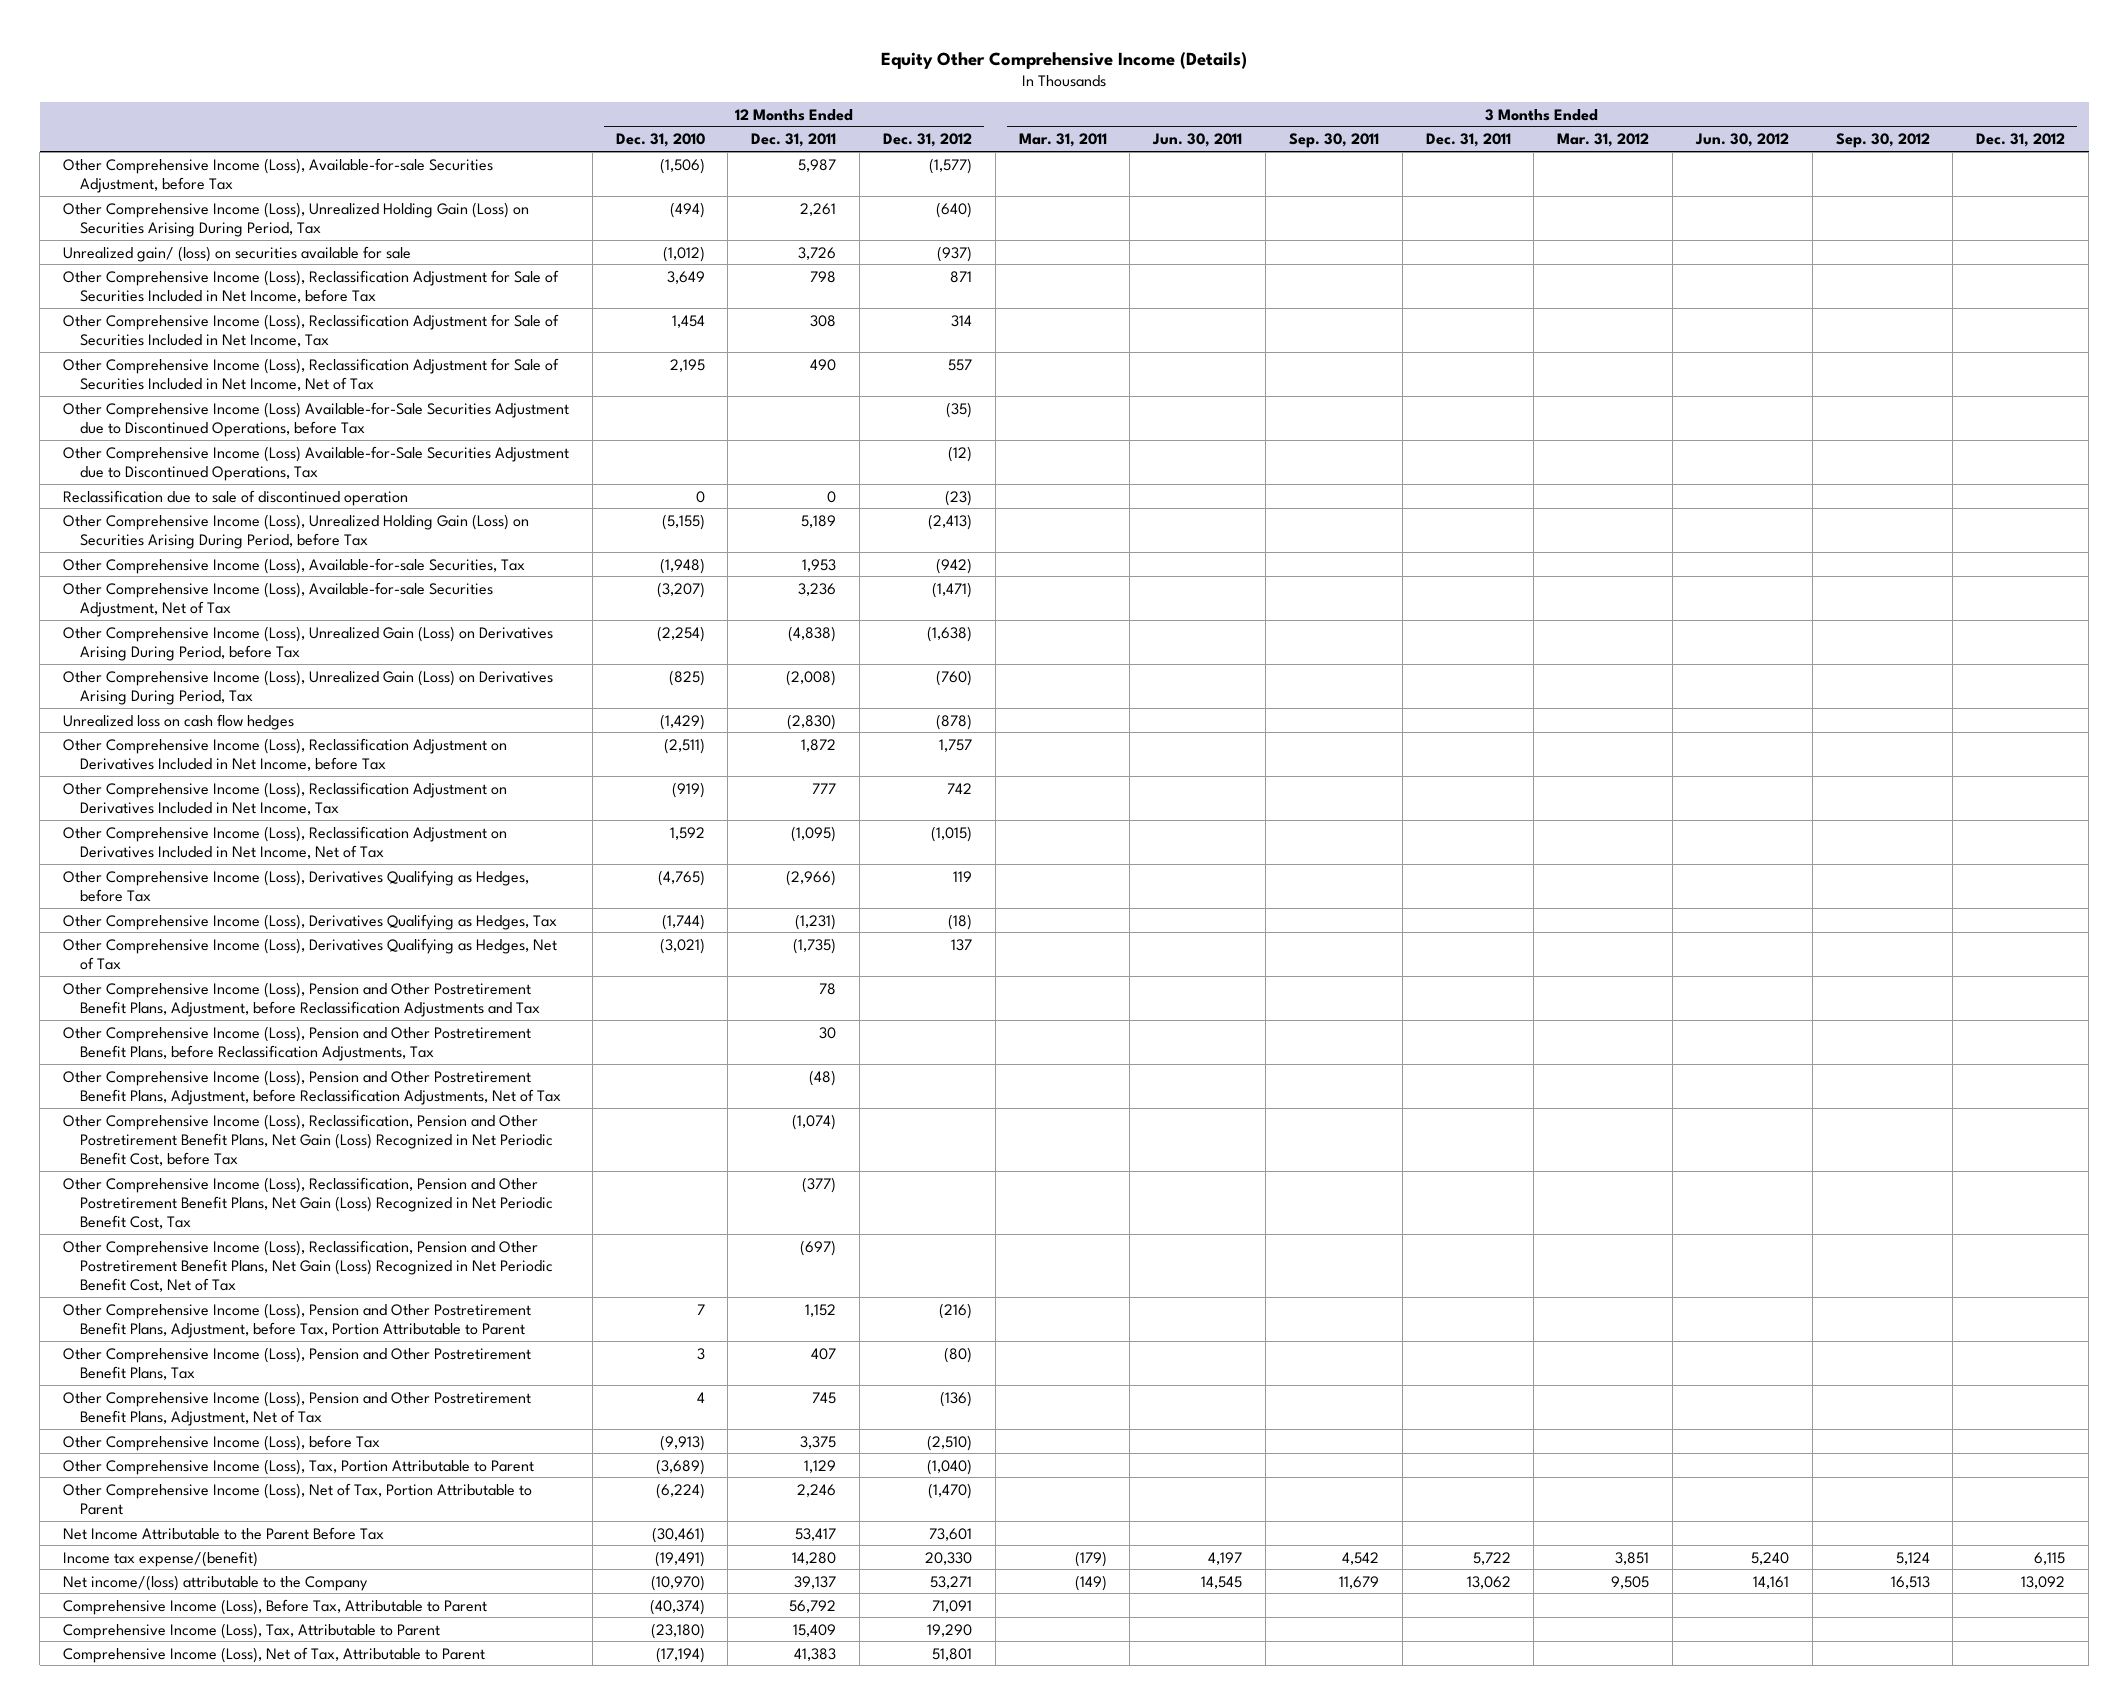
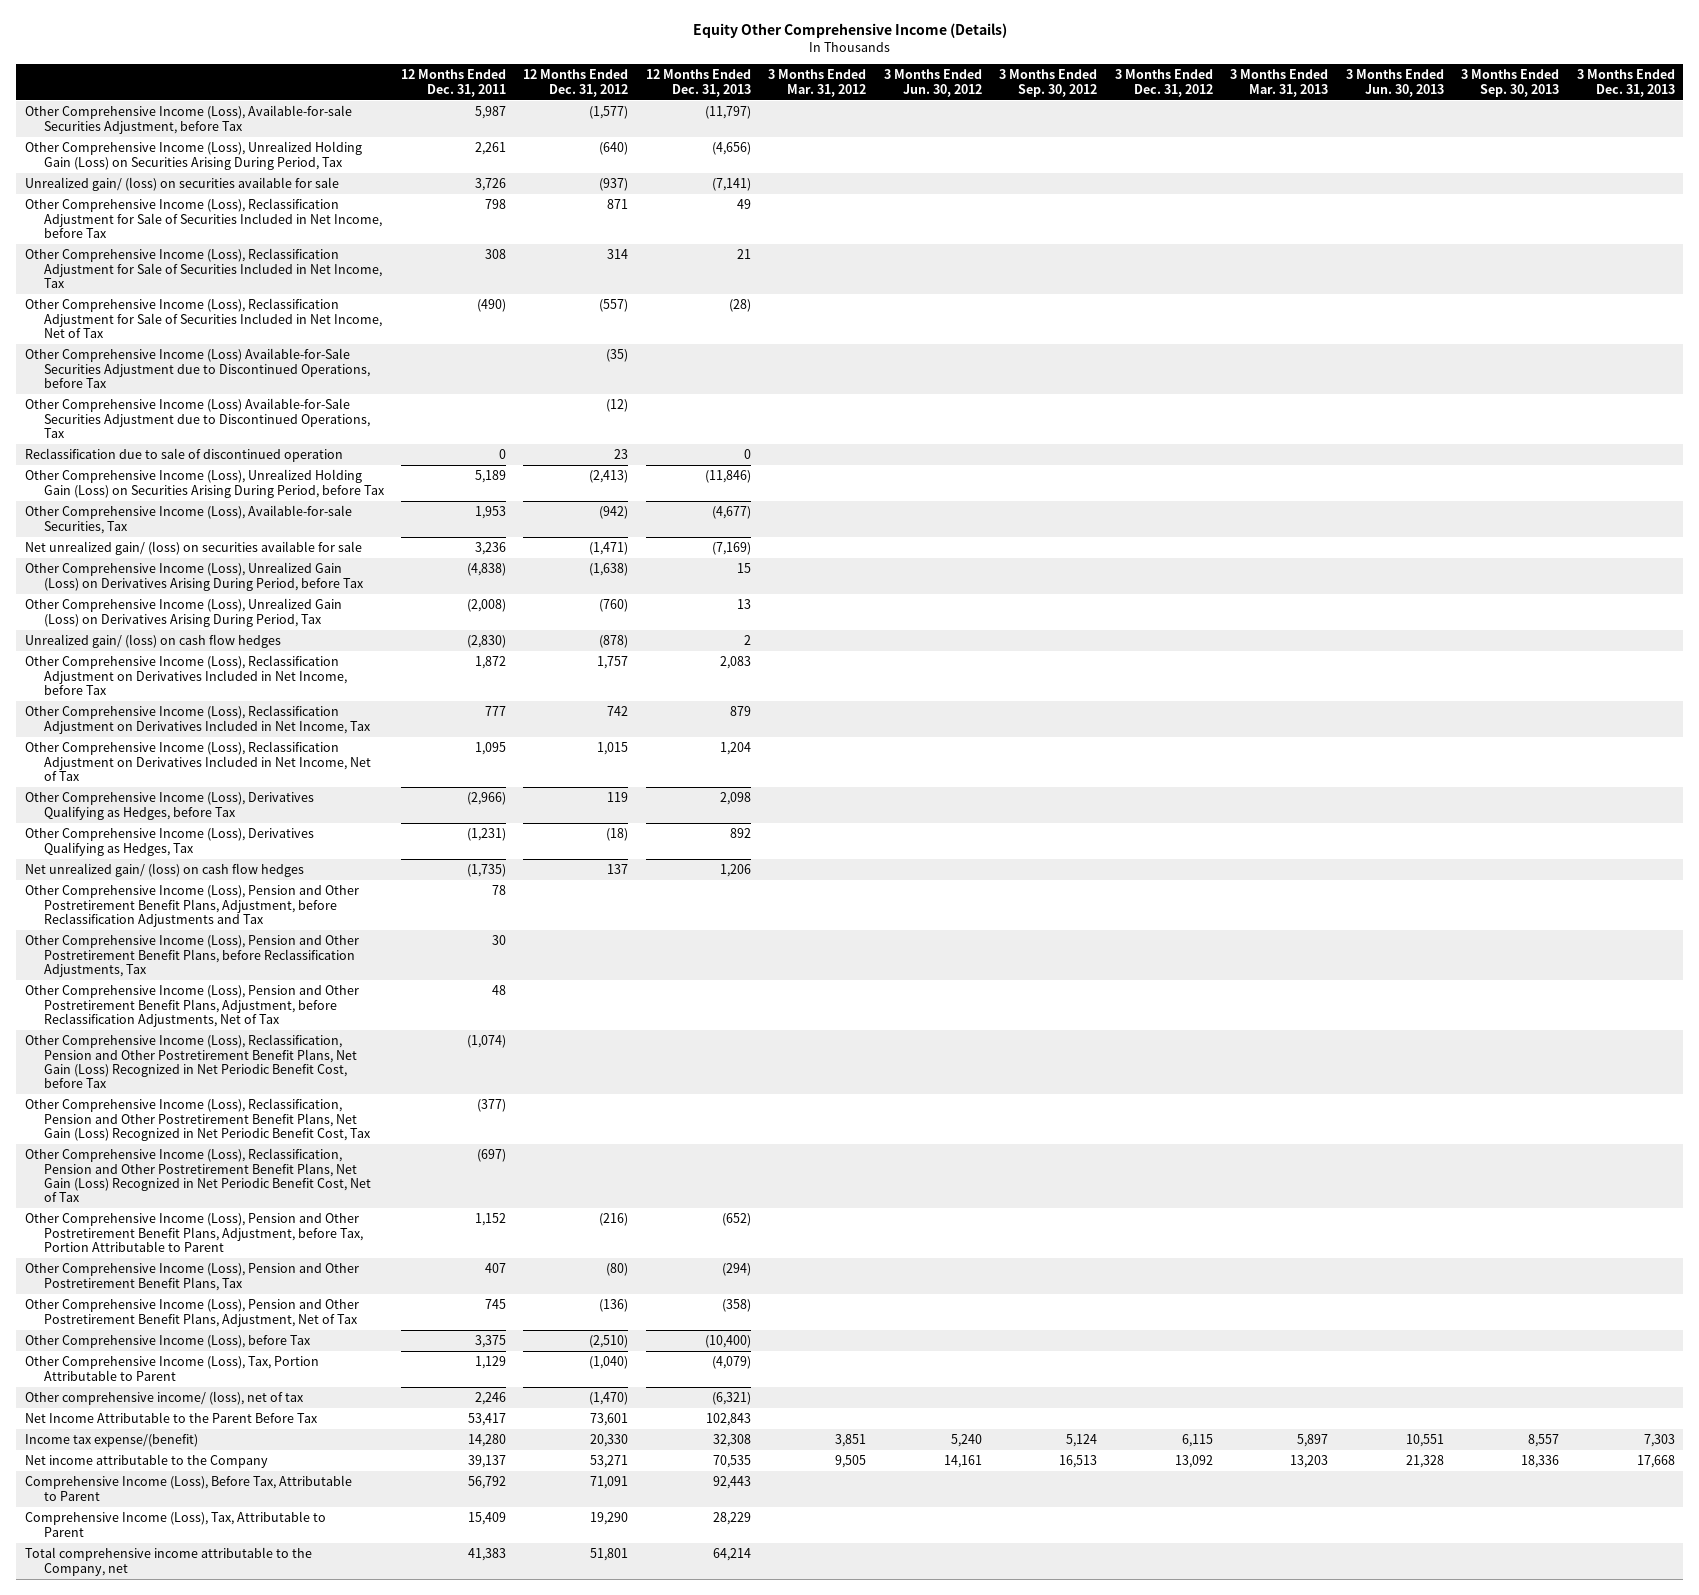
[615,133,705,148] Dec. 31, 2010 -> none
[1018,133,1107,148] Mar. 31, 2011 -> none
[1152,133,1243,148] Jun. 30, 2011 -> none
[1288,133,1379,149] Sep. 30, 2011 -> none
[1425,133,1511,148] Dec. 31, 2011 -> none
none -> [645,69,751,97] 12 Months Ended Dec. 31, 2013
none -> [1230,69,1329,97] 3 Months Ended Mar. 31, 2013
none -> [1345,69,1444,97] 3 Months Ended Jun. 30, 2013
none -> [1461,69,1560,97] 3 Months Ended Sep. 30, 2013
none -> [1576,69,1675,97] 3 Months Ended Dec. 31, 2013
[810,358,837,371] 490 -> [477,299,507,313] (490)
[947,358,972,371] 557 -> [599,299,629,313] (557)
[944,489,972,506] (23) -> [614,449,629,460] 23
[62,581,493,617] Other Comprehensive Income (Loss), Available-for-sale Securities Adjustment, Net of Tax -> [24,541,362,556] Net unrealized gain/ (loss) on securities available for sale
[62,713,294,730] Unrealized loss on cash flow hedges -> [24,634,281,649] Unrealized gain/ (loss) on cash flow hedges
[791,825,837,842] (1,095) -> [475,742,507,756] 1,095
[930,825,972,842] (1,015) -> [597,742,629,756] 1,015
[62,937,557,970] Other Comprehensive Income (Loss), Derivatives Qualifying as Hedges, Net of Tax -> [24,863,304,878] Net unrealized gain/ (loss) on cash flow hedges
[809,1069,837,1086] (48) -> [492,985,507,996] 48
[62,1482,532,1515] Other Comprehensive Income (Loss), Net of Tax, Portion Attributable to Parent -> [24,1391,304,1406] Other comprehensive income/ (loss), net of tax
[62,1574,368,1591] Net income/(loss) attributable to the Company -> [24,1454,268,1469] Net income attributable to the Company
[62,1646,485,1663] Comprehensive Income (Loss), Net of Tax, Attributable to Parent -> [24,1547,312,1576] Total comprehensive income attributable to the Company, net

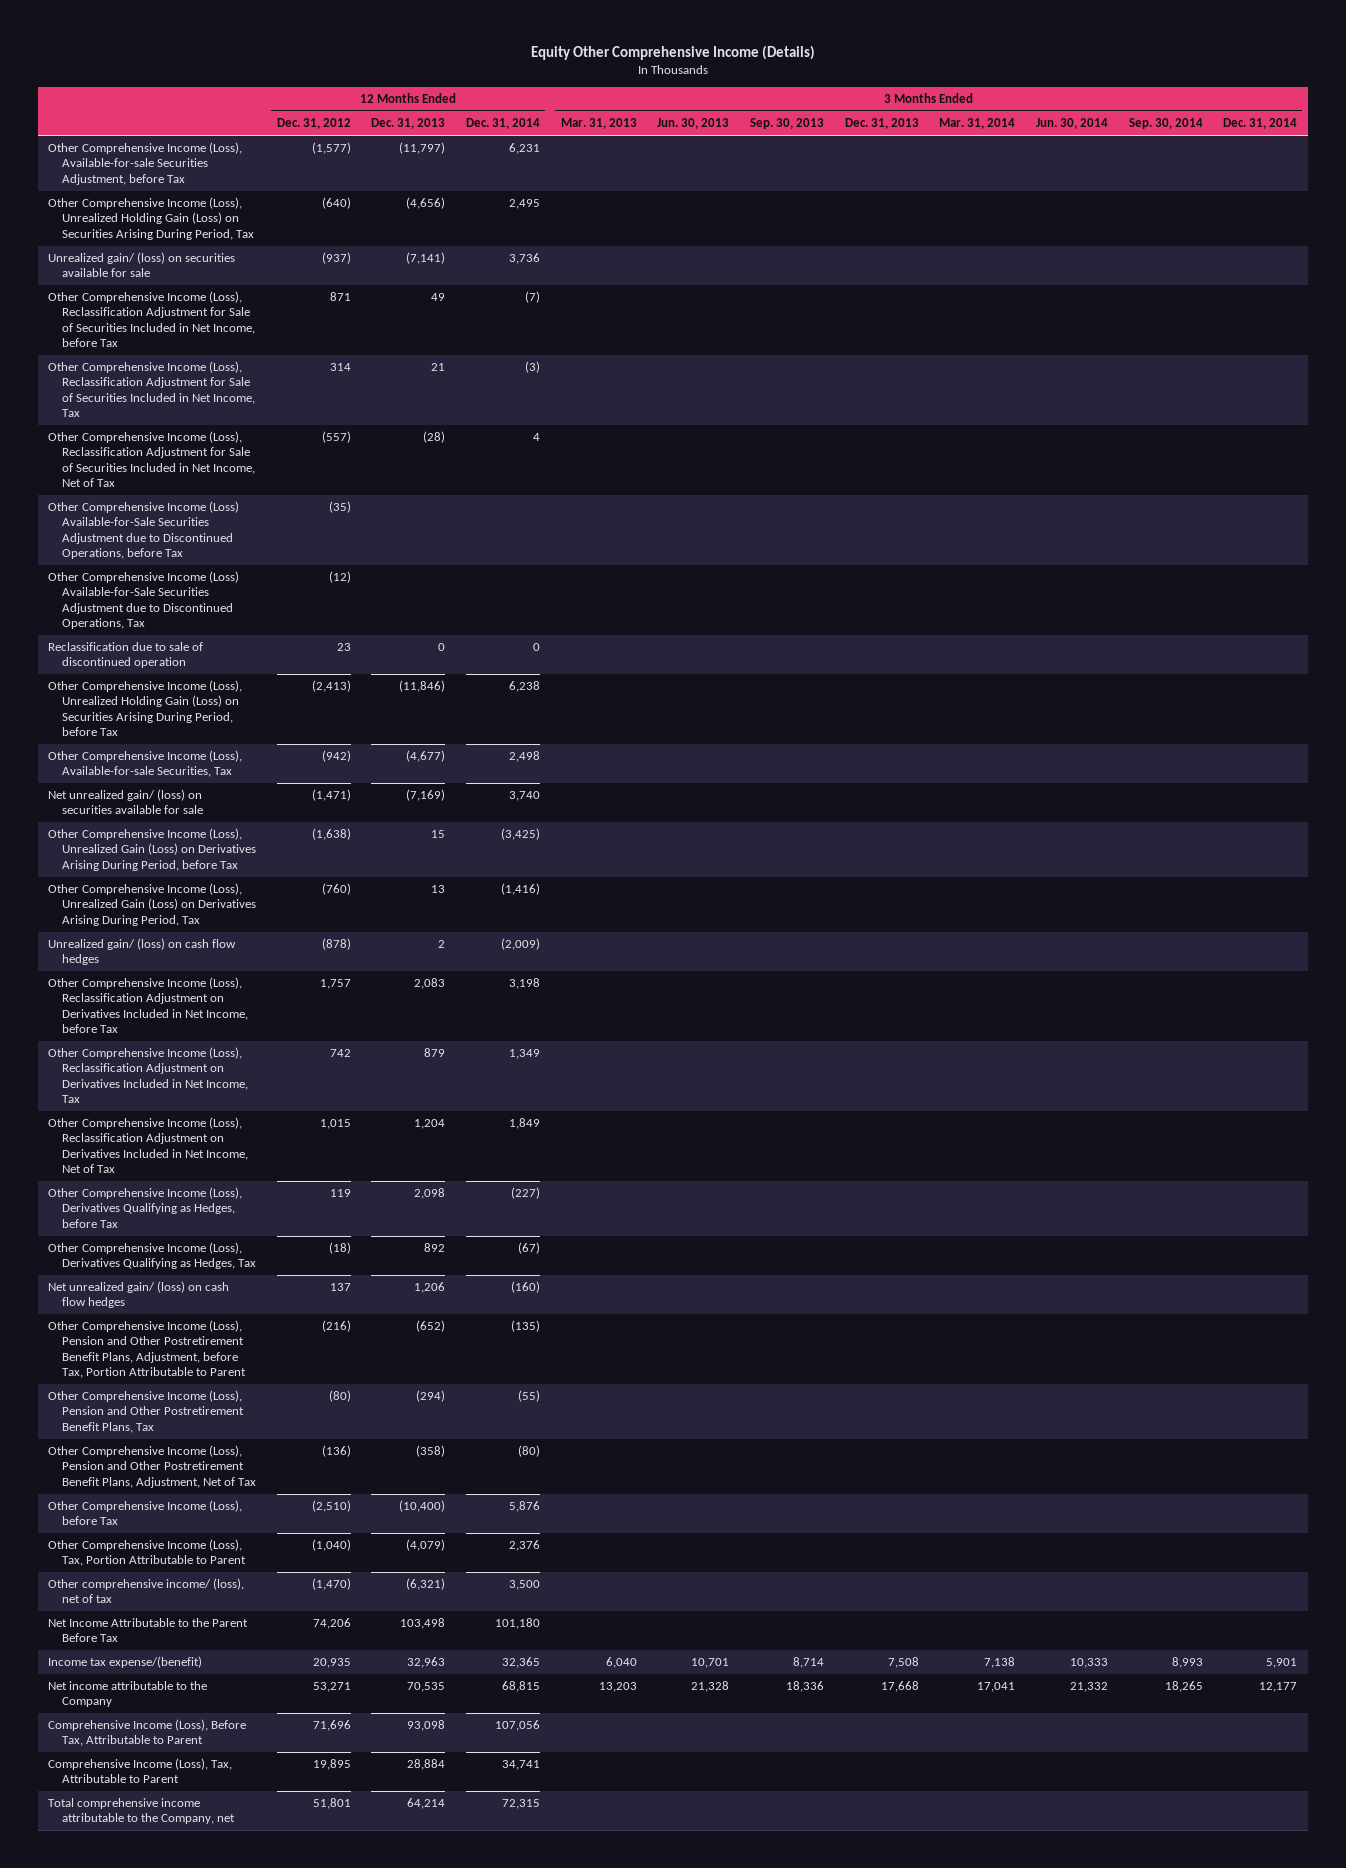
[401,69,507,97] 12 Months Ended Dec. 31, 2011 -> none
[768,69,867,97] 3 Months Ended Mar. 31, 2012 -> none
[883,69,982,97] 3 Months Ended Jun. 30, 2012 -> none
[999,69,1098,97] 3 Months Ended Sep. 30, 2012 -> none
[1114,69,1213,97] 3 Months Ended Dec. 31, 2012 -> none
none -> [465,118,540,130] Dec. 31, 2014
none -> [939,118,1016,130] Mar. 31, 2014
none -> [1035,118,1108,130] Jun. 30, 2014
none -> [1128,118,1203,130] Sep. 30, 2014
none -> [1223,118,1298,130] Dec. 31, 2014
[24,885,359,927] Other Comprehensive Income (Loss), Pension and Other Postretirement Benefit Plans, Adjustment, before Reclassification Adjustments and Tax -> none
[24,935,359,977] Other Comprehensive Income (Loss), Pension and Other Postretirement Benefit Plans, before Reclassification Adjustments, Tax -> none
[24,985,359,1027] Other Comprehensive Income (Loss), Pension and Other Postretirement Benefit Plans, Adjustment, before Reclassification Adjustments, Net of Tax -> none
[24,1034,357,1089] Other Comprehensive Income (Loss), Reclassification, Pension and Other Postretirement Benefit Plans, Net Gain (Loss) Recognized in Net Periodic Benefit Cost, before Tax -> none
[24,1098,371,1141] Other Comprehensive Income (Loss), Reclassification, Pension and Other Postretirement Benefit Plans, Net Gain (Loss) Recognized in Net Periodic Benefit Cost, Tax -> none
[24,1148,371,1203] Other Comprehensive Income (Loss), Reclassification, Pension and Other Postretirement Benefit Plans, Net Gain (Loss) Recognized in Net Periodic Benefit Cost, Net of Tax -> none
[590,1413,629,1427] 73,601 -> [312,1618,351,1630] 74,206
[705,1413,751,1427] 102,843 -> [400,1618,446,1630] 103,498
[590,1434,629,1448] 20,330 -> [312,1658,351,1669] 20,935
[712,1434,751,1448] 32,308 -> [407,1657,446,1669] 32,963
[1297,1434,1329,1448] 5,897 -> [605,1657,637,1669] 6,040
[1405,1434,1444,1448] 10,551 -> [691,1658,730,1669] 10,701
[1528,1434,1560,1448] 8,557 -> [792,1657,824,1669] 8,714
[1643,1434,1675,1448] 7,303 -> [887,1657,919,1669] 7,508
[590,1476,629,1490] 71,091 -> [312,1720,351,1732] 71,696
[712,1476,751,1490] 92,443 -> [407,1720,446,1732] 93,098
[590,1512,629,1526] 19,290 -> [312,1759,351,1771] 19,895
[712,1512,751,1526] 28,229 -> [407,1759,446,1771] 28,884

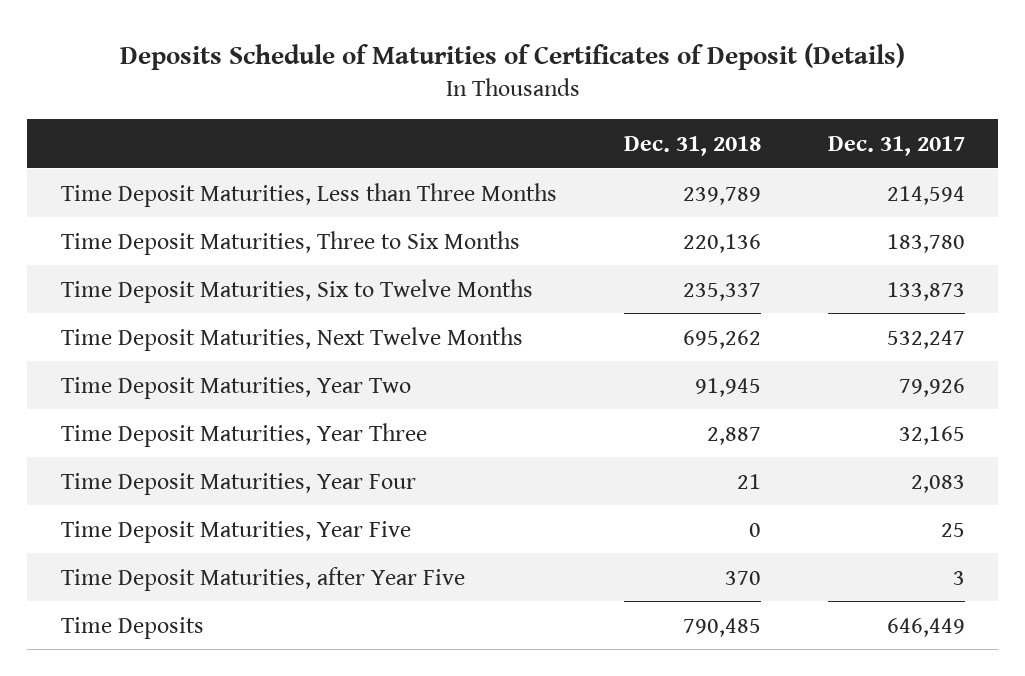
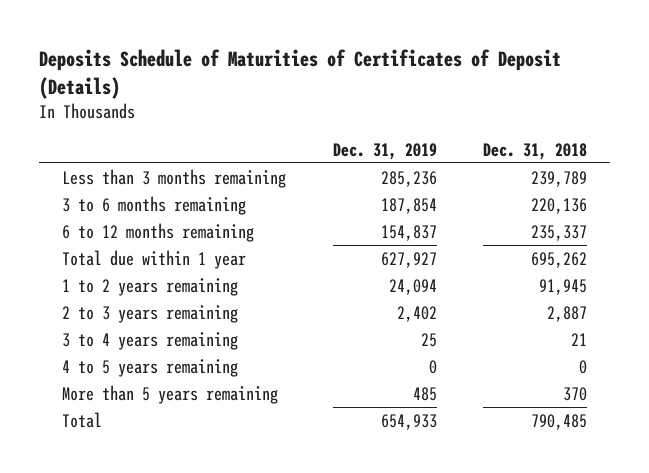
[827,135,965,156] Dec. 31, 2017 -> none
none -> [332,142,437,160] Dec. 31, 2019
[60,182,557,207] Time Deposit Maturities, Less than Three Months -> [61,168,286,188] Less than 3 months remaining
[60,230,520,255] Time Deposit Maturities, Three to Six Months -> [61,195,246,215] 3 to 6 months remaining
[60,278,533,303] Time Deposit Maturities, Six to Twelve Months -> [61,222,254,242] 6 to 12 months remaining
[60,326,523,351] Time Deposit Maturities, Next Twelve Months -> [61,249,246,269] Total due within 1 year
[60,376,411,399] Time Deposit Maturities, Year Two -> [61,277,238,296] 1 to 2 years remaining
[60,422,427,447] Time Deposit Maturities, Year Three -> [61,304,238,323] 2 to 3 years remaining
[60,472,416,495] Time Deposit Maturities, Year Four -> [61,331,238,350] 3 to 4 years remaining
[60,520,411,543] Time Deposit Maturities, Year Five -> [61,358,238,377] 4 to 5 years remaining
[60,566,465,591] Time Deposit Maturities, after Year Five -> [61,384,278,404] More than 5 years remaining
[60,616,204,639] Time Deposits -> [61,411,102,428] Total

